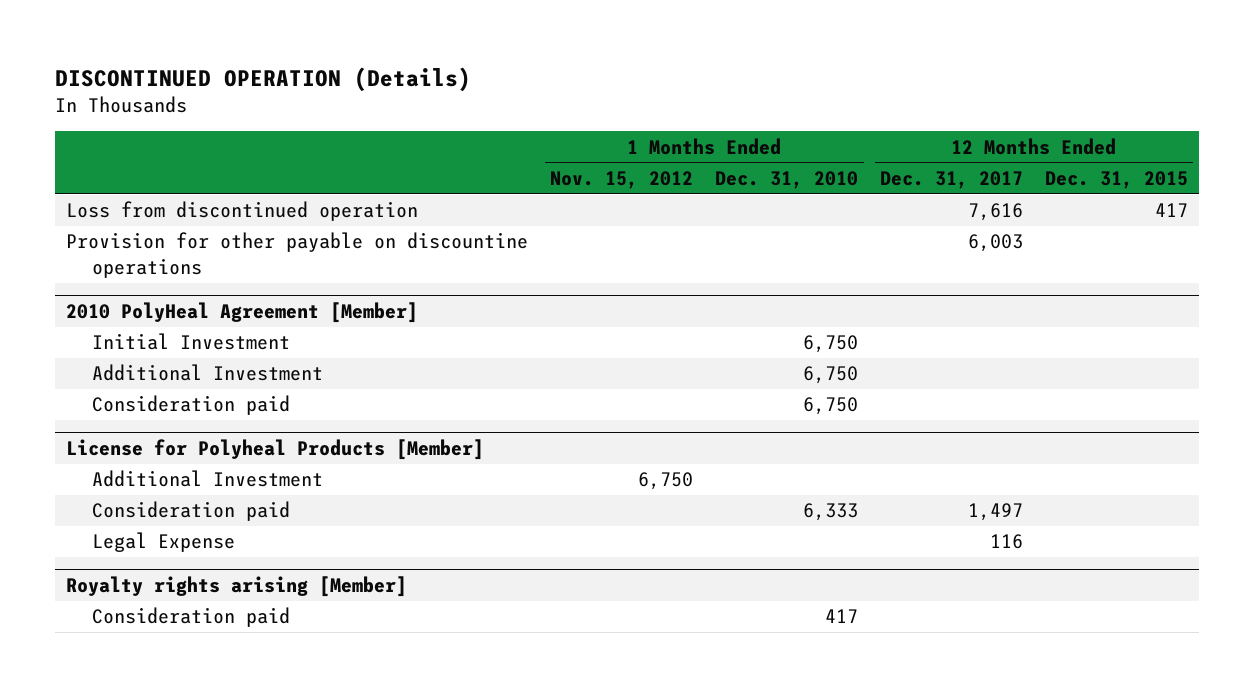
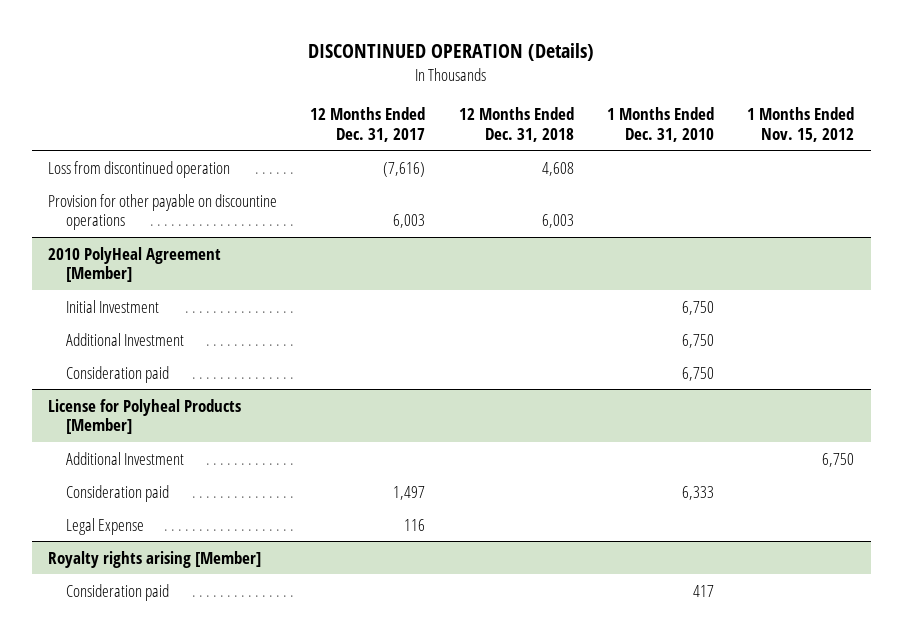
[1044,171,1188,190] Dec. 31, 2015 -> none
none -> [458,107,574,142] 12 Months Ended Dec. 31, 2018
[968,203,1024,222] 7,616 -> [383,161,426,177] (7,616)

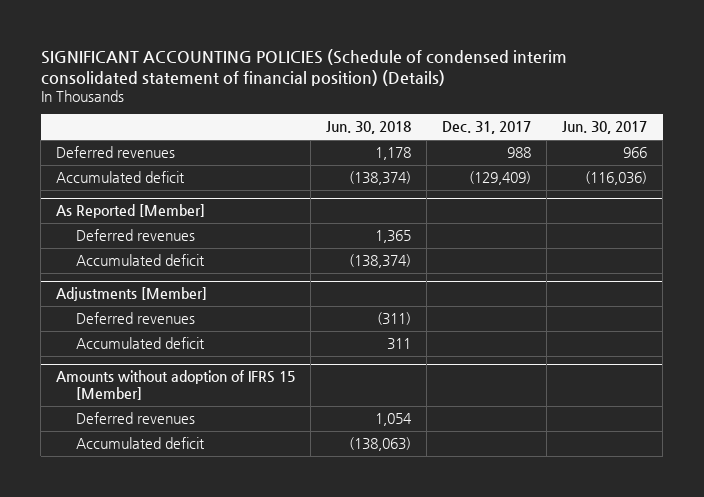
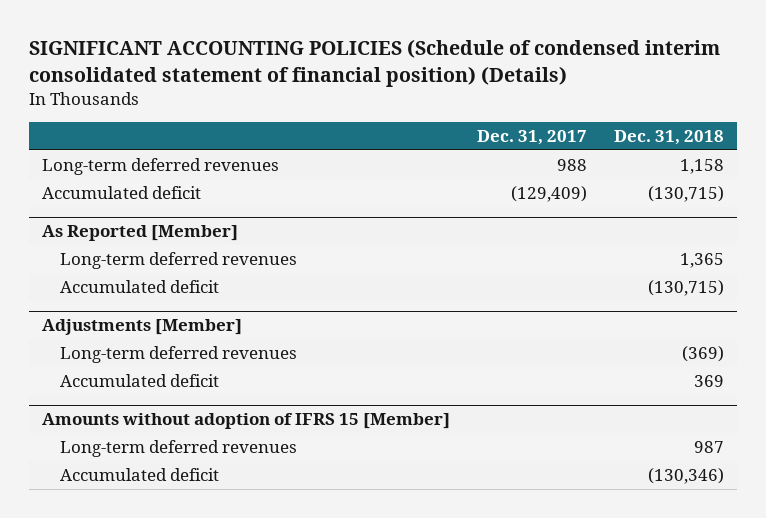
[326,121,412,135] Jun. 30, 2018 -> none
[562,121,648,135] Jun. 30, 2017 -> none
none -> [614,130,725,146] Dec. 31, 2018
[56,146,176,159] Deferred revenues -> [42,158,280,176] Long-term deferred revenues
[75,229,195,242] Deferred revenues -> [60,252,298,270] Long-term deferred revenues
[75,312,195,325] Deferred revenues -> [60,346,298,364] Long-term deferred revenues
[75,412,195,425] Deferred revenues -> [60,440,298,458] Long-term deferred revenues

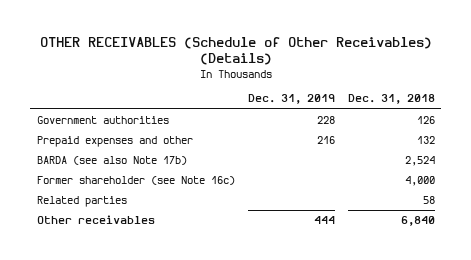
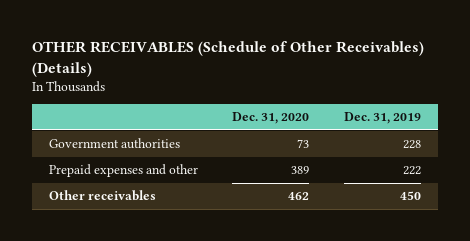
[347,94,435,105] Dec. 31, 2018 -> none
none -> [232,112,310,125] Dec. 31, 2020
[36,156,187,166] BARDA (see also Note 17b) -> none
[36,176,235,186] Former shareholder (see Note 16c) -> none
[36,196,127,208] Related parties -> none
[316,136,335,145] 216 -> [402,166,421,176] 222
[313,216,335,225] 444 -> [399,191,421,201] 450

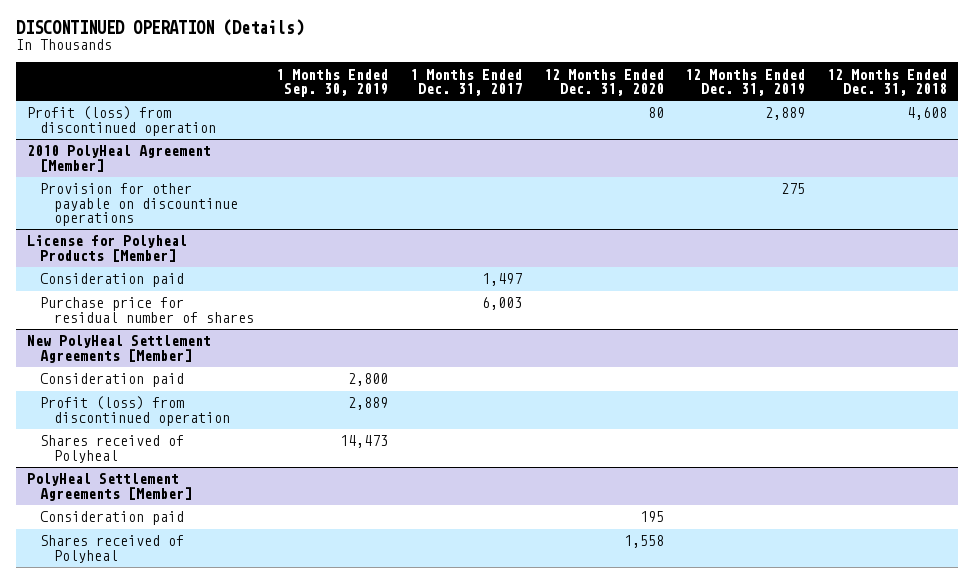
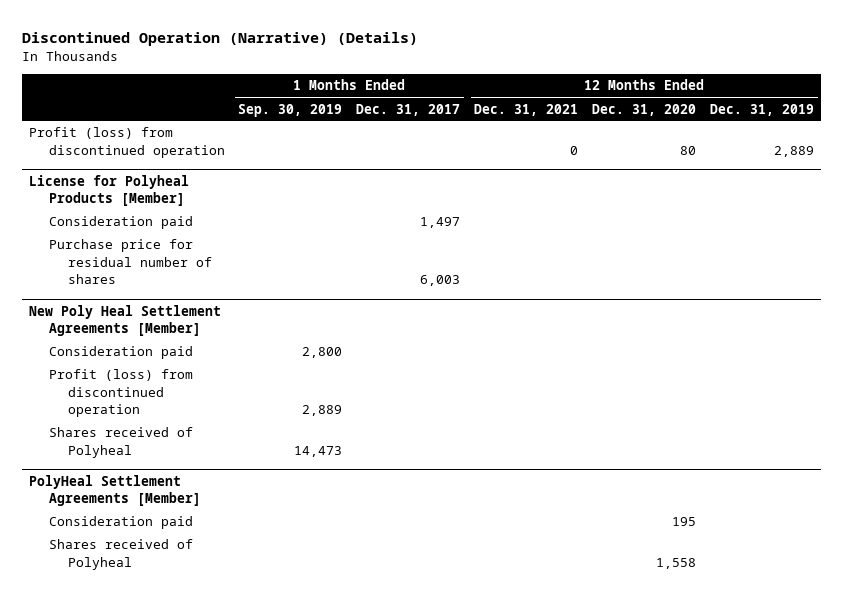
[15,19,304,37] DISCONTINUED OPERATION (Details) -> [22,31,419,46] Discontinued Operation (Narrative) (Details)
[827,68,948,97] 12 Months Ended Dec. 31, 2018 -> none
none -> [474,103,579,116] Dec. 31, 2021
[26,145,211,172] 2010 PolyHeal Agreement [Member] -> none
[40,183,238,226] Provision for other payable on discountinue operations -> none
[26,335,211,363] New PolyHeal Settlement Agreements [Member] -> [29,305,222,337] New Poly Heal Settlement Agreements [Member]

